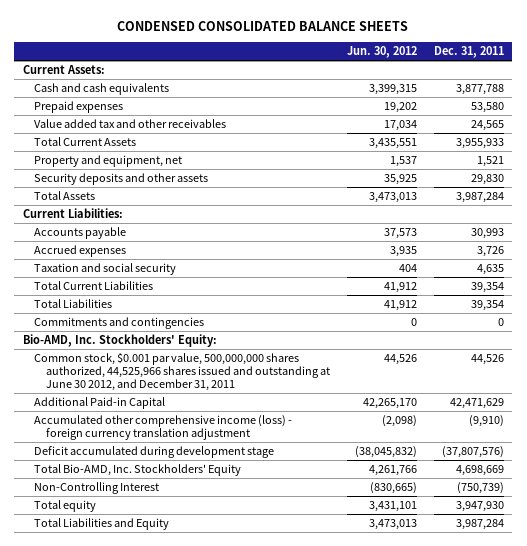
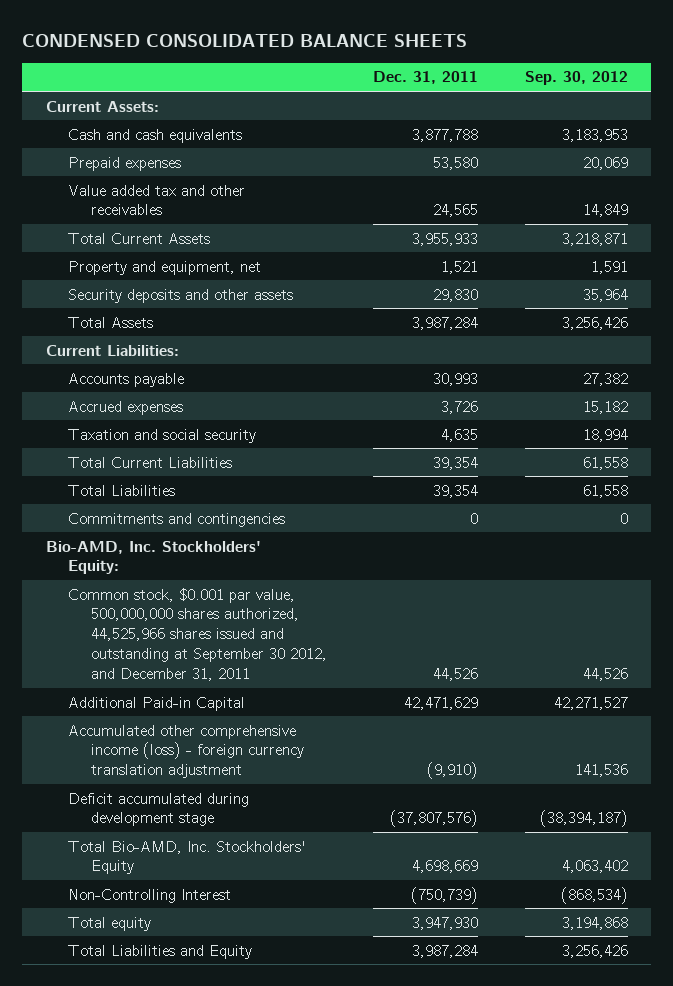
[346,46,417,59] Jun. 30, 2012 -> none
none -> [524,71,628,86] Sep. 30, 2012
[34,351,330,391] Common stock, $0.001 par value, 500,000,000 shares authorized, 44,525,966 shares issued and outstanding at June 30 2012, and December 31, 2011 -> [68,587,327,681] Common stock, $0.001 par value, 500,000,000 shares authorized, 44,525,966 shares issued and outstanding at September 30 2012, and December 31, 2011

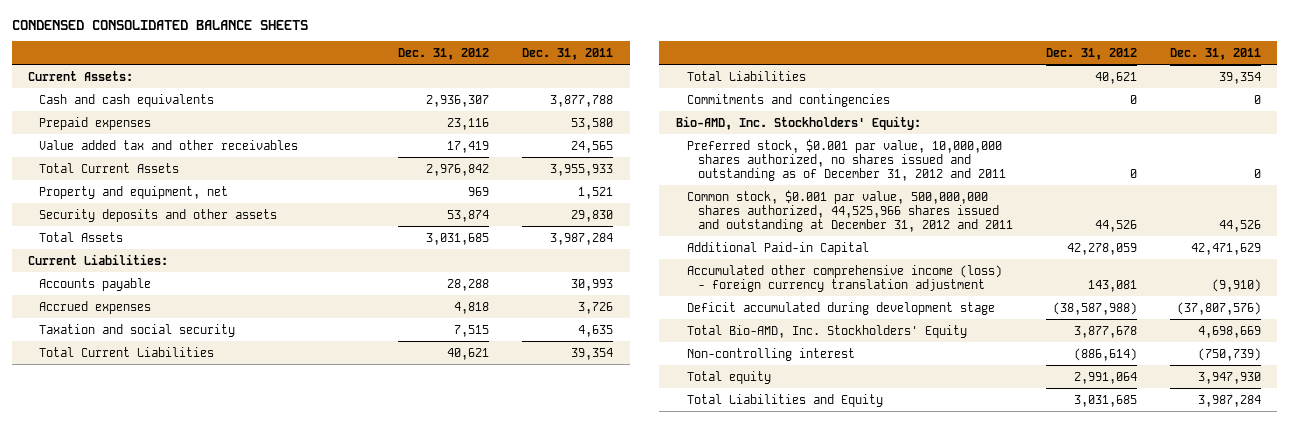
[524,71,628,86] Sep. 30, 2012 -> none
none -> [398,47,490,60] Dec. 31, 2012
none -> [686,138,1006,181] Preferred stock, $0.001 par value, 10,000,000 shares authorized, no shares issued and outstanding as of December 31, 2012 and 2011
[68,587,327,681] Common stock, $0.001 par value, 500,000,000 shares authorized, 44,525,966 shares issued and outstanding at September 30 2012, and December 31, 2011 -> [686,189,1013,232] Common stock, $0.001 par value, 500,000,000 shares authorized, 44,525,966 shares issued and outstanding at December 31, 2012 and 2011
[68,888,232,903] Non-Controlling Interest -> [686,347,855,361] Non-controlling interest

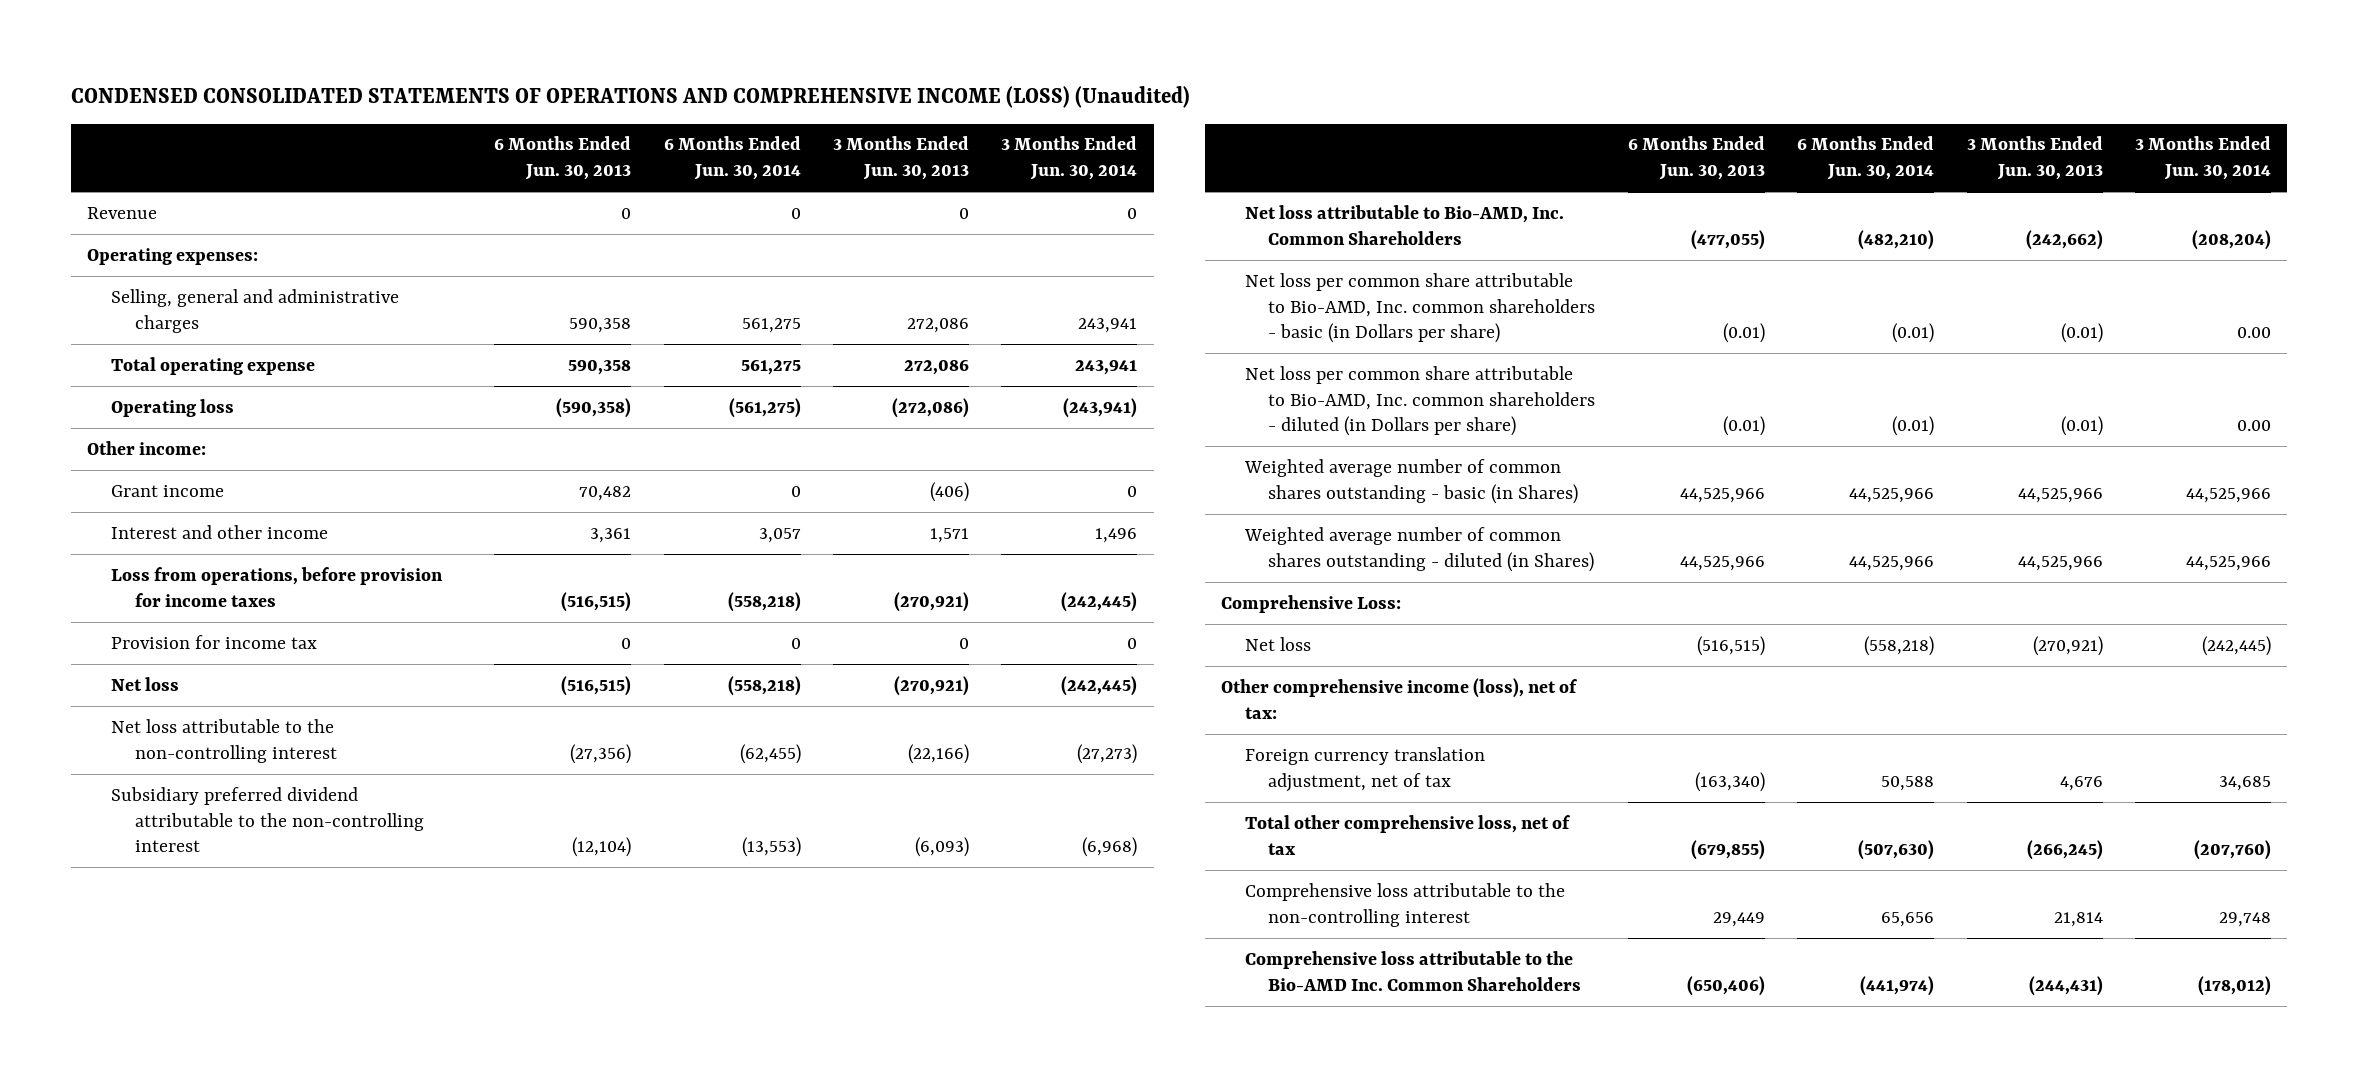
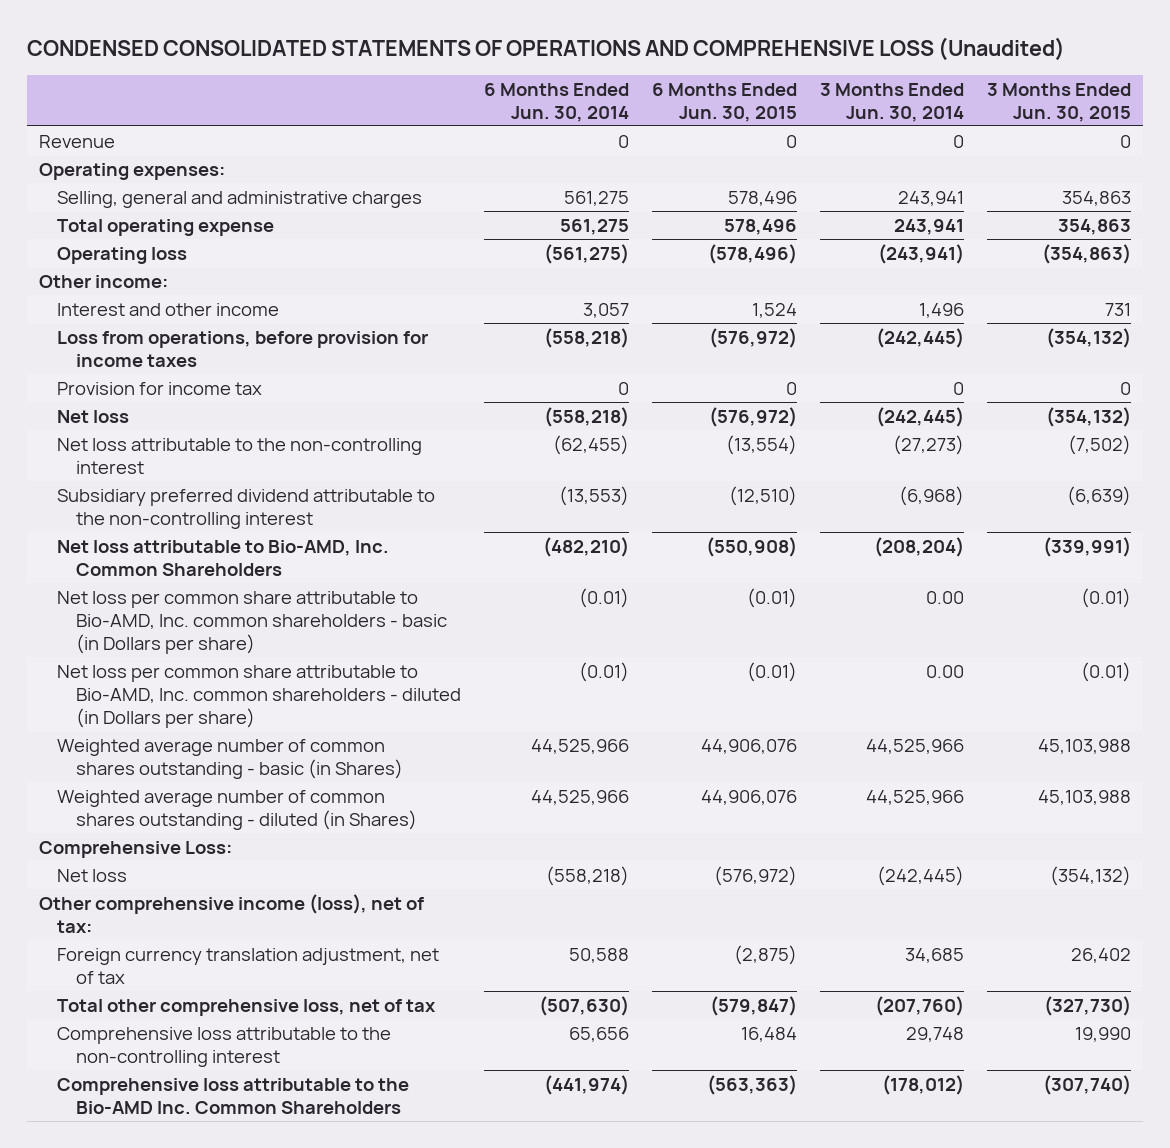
[71,86,1191,109] CONDENSED CONSOLIDATED STATEMENTS OF OPERATIONS AND COMPREHENSIVE INCOME (LOSS) (Unaudited) -> [27,37,1066,62] CONDENSED CONSOLIDATED STATEMENTS OF OPERATIONS AND COMPREHENSIVE LOSS (Unaudited)
[494,136,632,181] 6 Months Ended Jun. 30, 2013 -> none
[832,136,969,181] 3 Months Ended Jun. 30, 2013 -> none
none -> [651,82,797,122] 6 Months Ended Jun. 30, 2015
none -> [987,82,1132,122] 3 Months Ended Jun. 30, 2015
[110,484,224,497] Grant income -> none

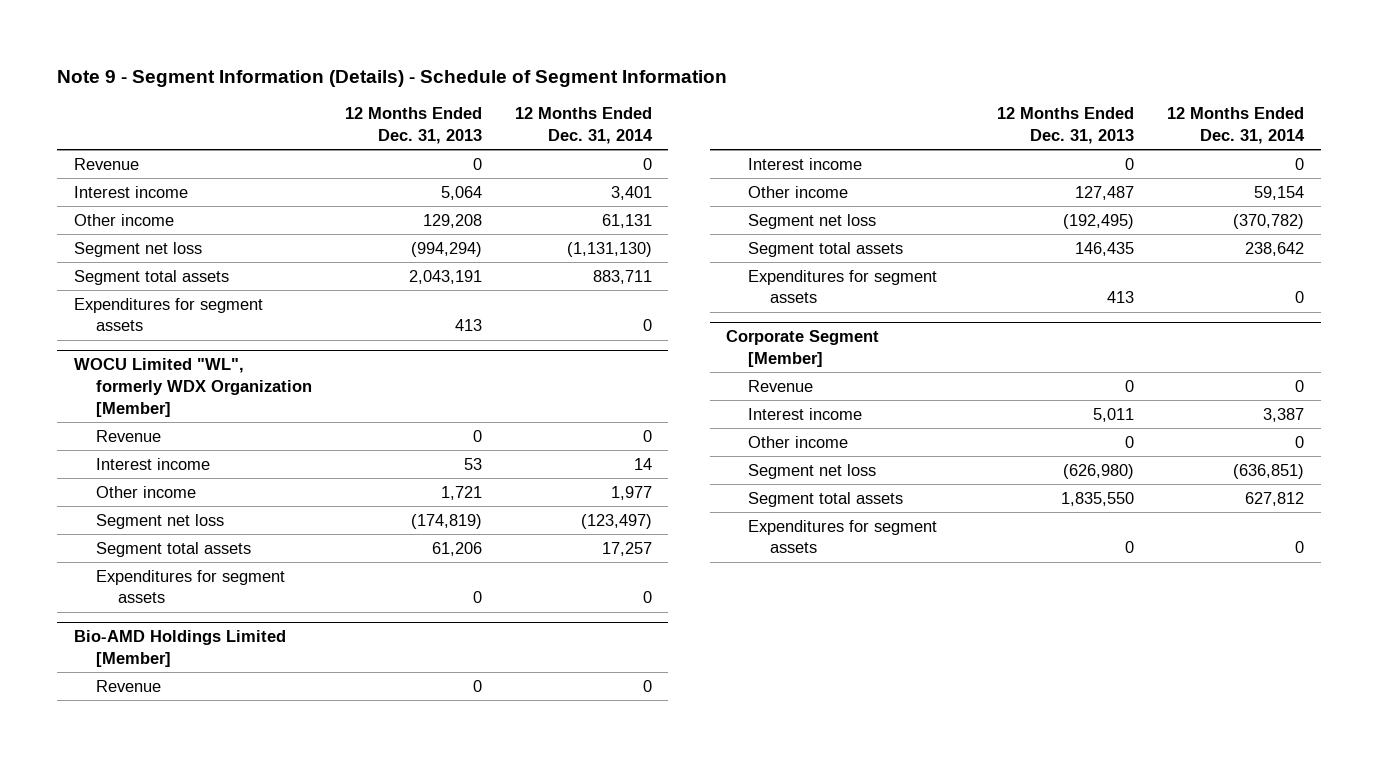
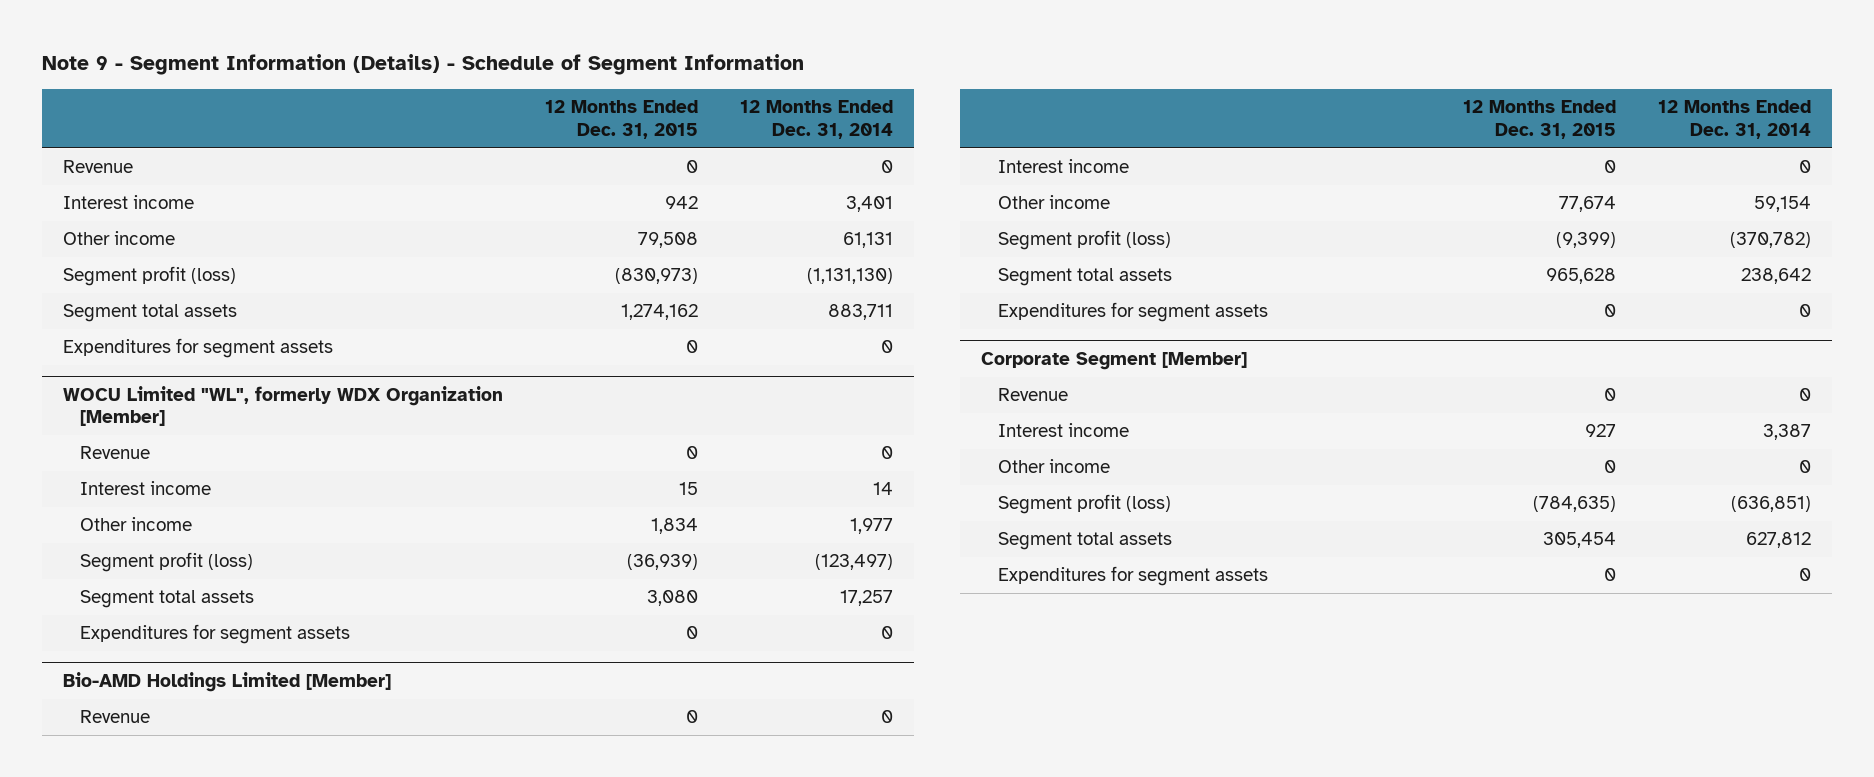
[344,107,482,144] 12 Months Ended Dec. 31, 2013 -> none
none -> [545,100,699,139] 12 Months Ended Dec. 31, 2015
[73,241,202,257] Segment net loss -> [63,266,237,287] Segment profit (loss)
[95,513,224,529] Segment net loss -> [79,552,253,573] Segment profit (loss)
[748,213,877,229] Segment net loss -> [997,230,1171,251] Segment profit (loss)
[748,463,877,479] Segment net loss -> [997,494,1171,515] Segment profit (loss)

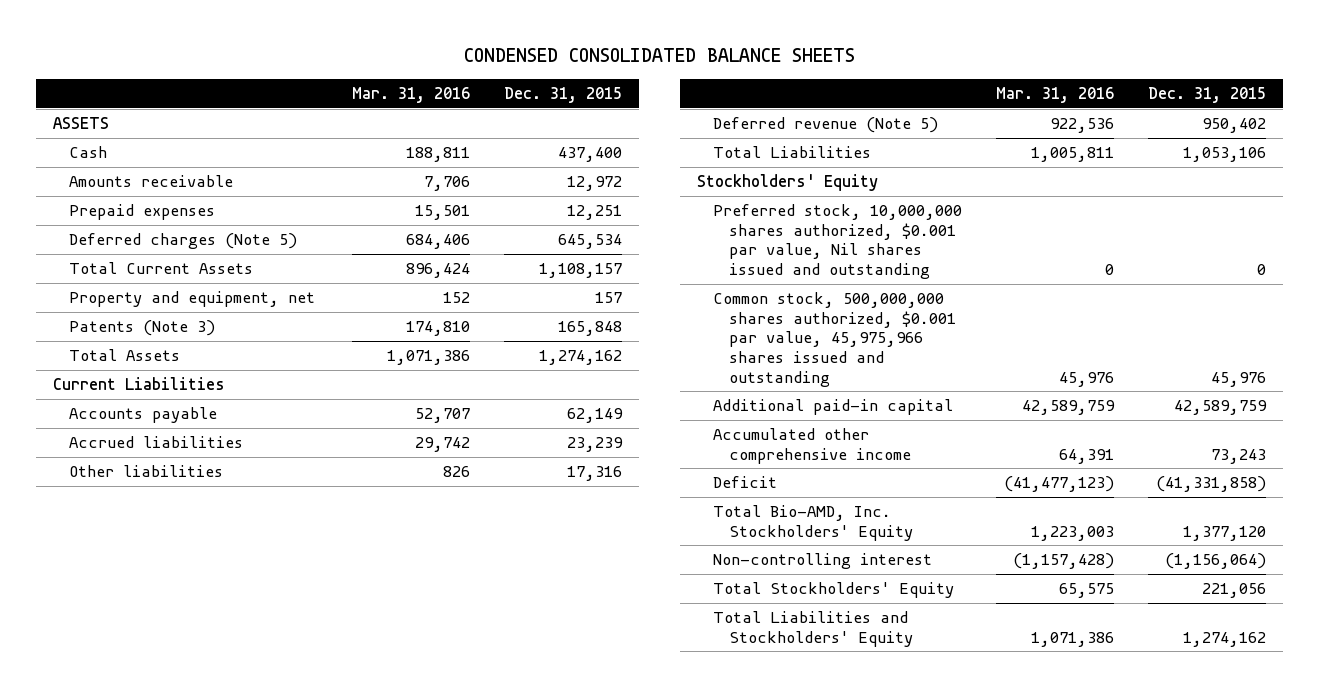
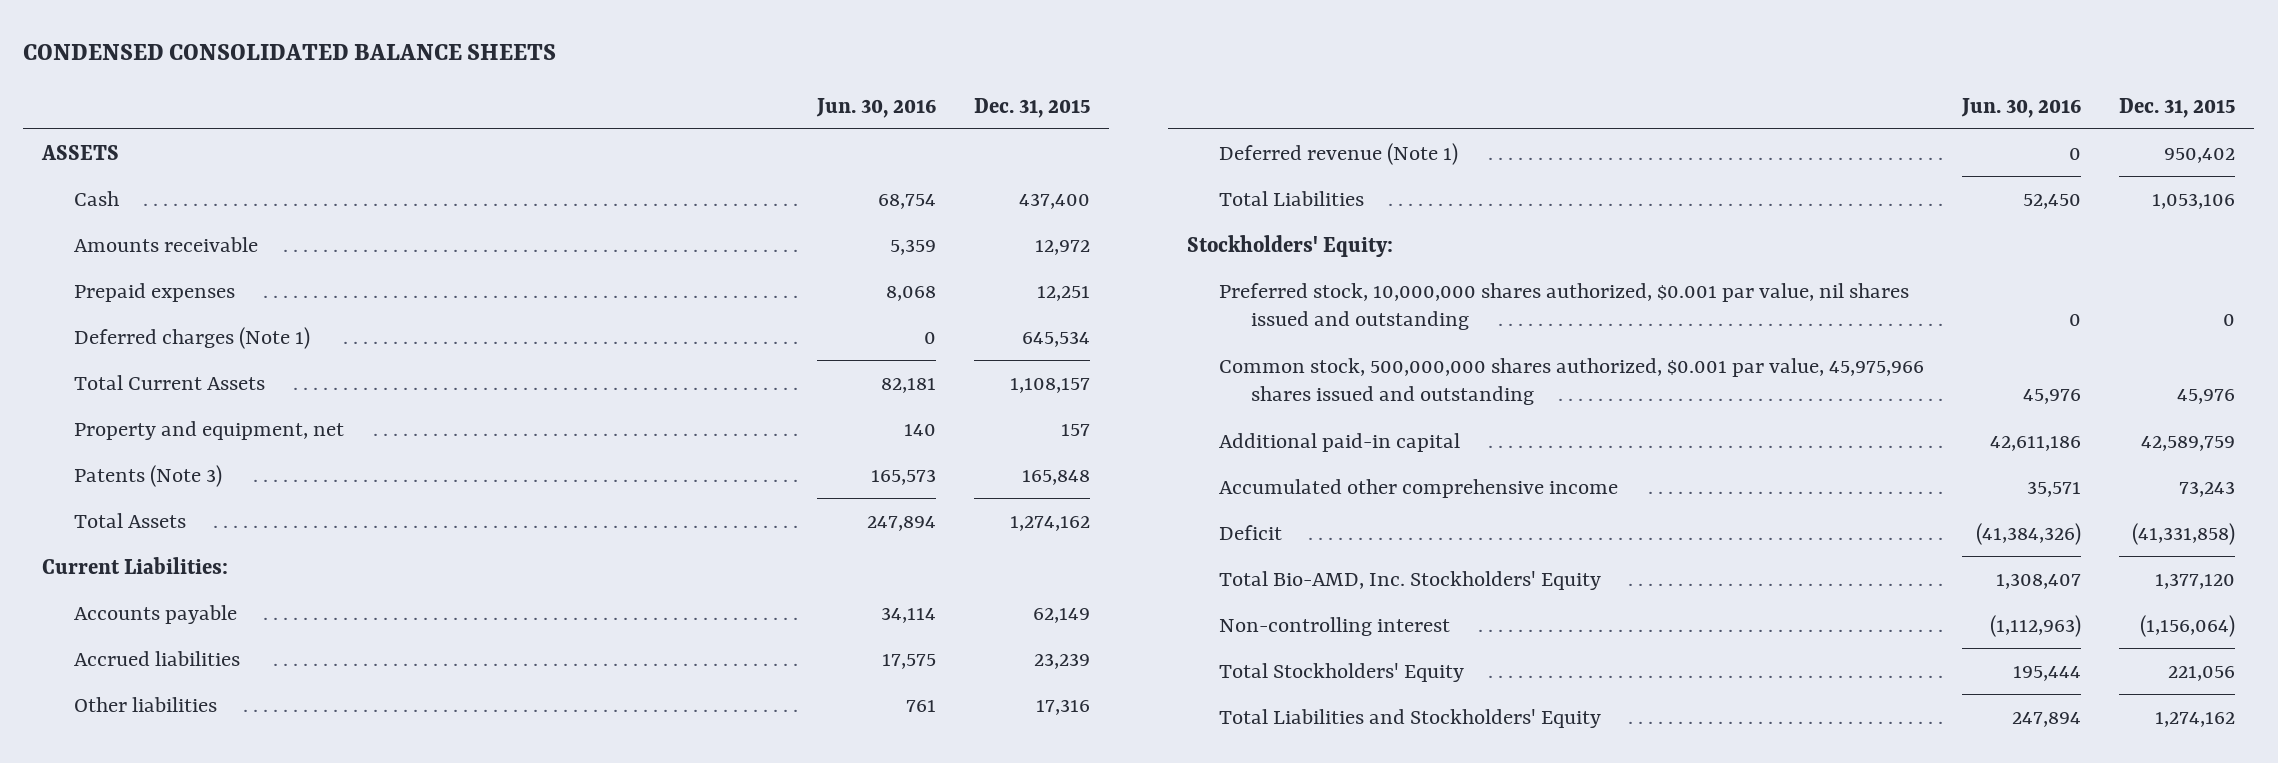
[352,86,471,103] Mar. 31, 2016 -> none
none -> [816,97,937,118] Jun. 30, 2016
[69,233,298,250] Deferred charges (Note 5) -> [73,326,310,349] Deferred charges (Note 1)
[53,377,226,391] Current Liabilities -> [42,556,229,574] Current Liabilities:
[713,117,939,134] Deferred revenue (Note 5) -> [1219,142,1459,165] Deferred revenue (Note 1)
[697,174,879,192] Stockholders' Equity -> [1187,234,1394,257] Stockholders' Equity:
[713,204,963,280] Preferred stock, 10,000,000 shares authorized, $0.001 par value, Nil shares issued and outstanding -> [1219,282,1910,331] Preferred stock, 10,000,000 shares authorized, $0.001 par value, nil shares issued and outstanding

